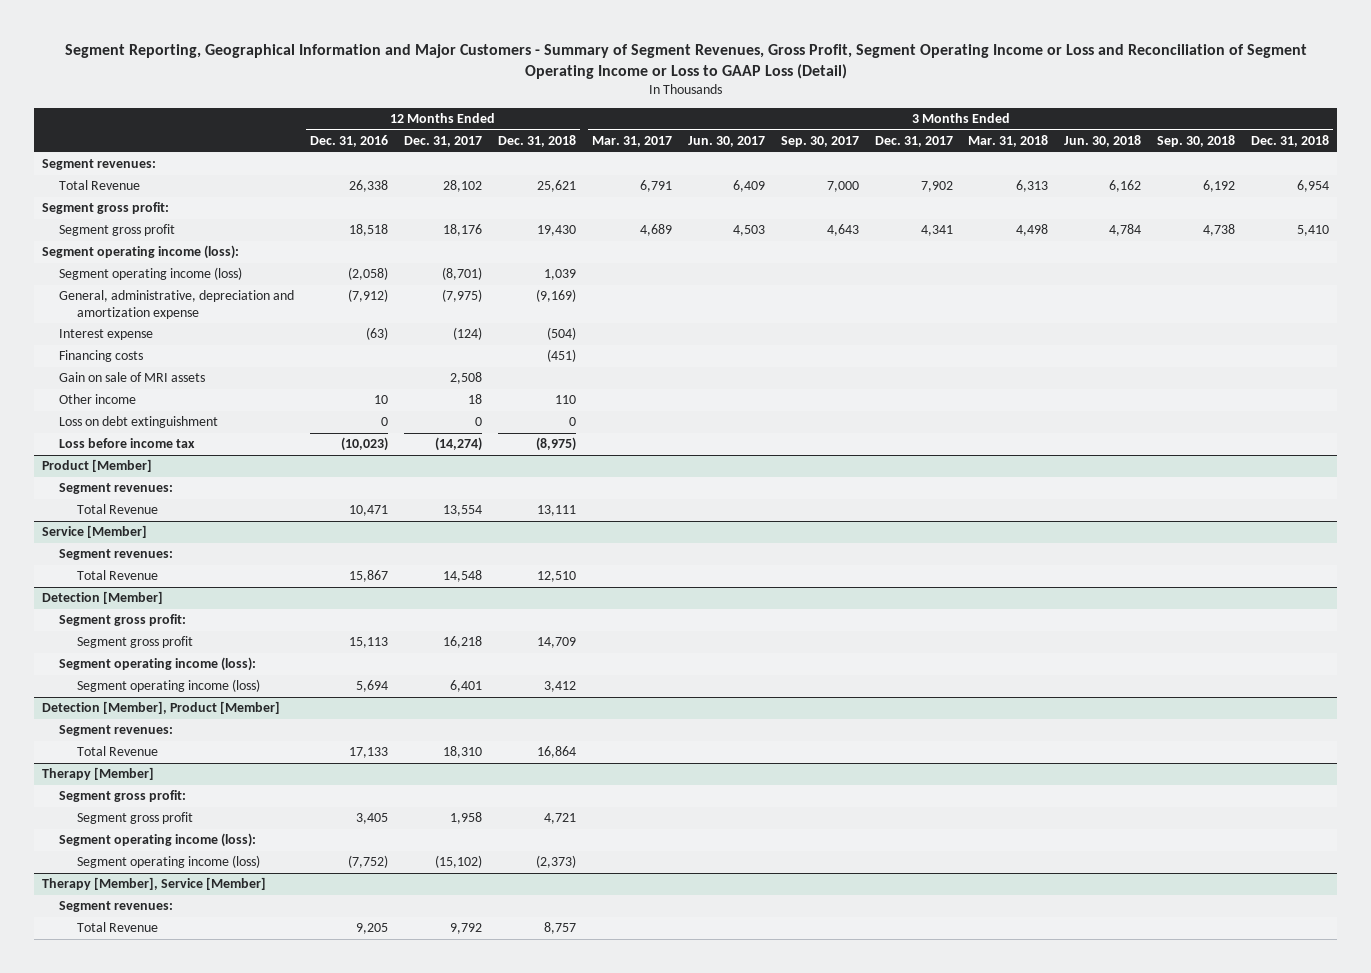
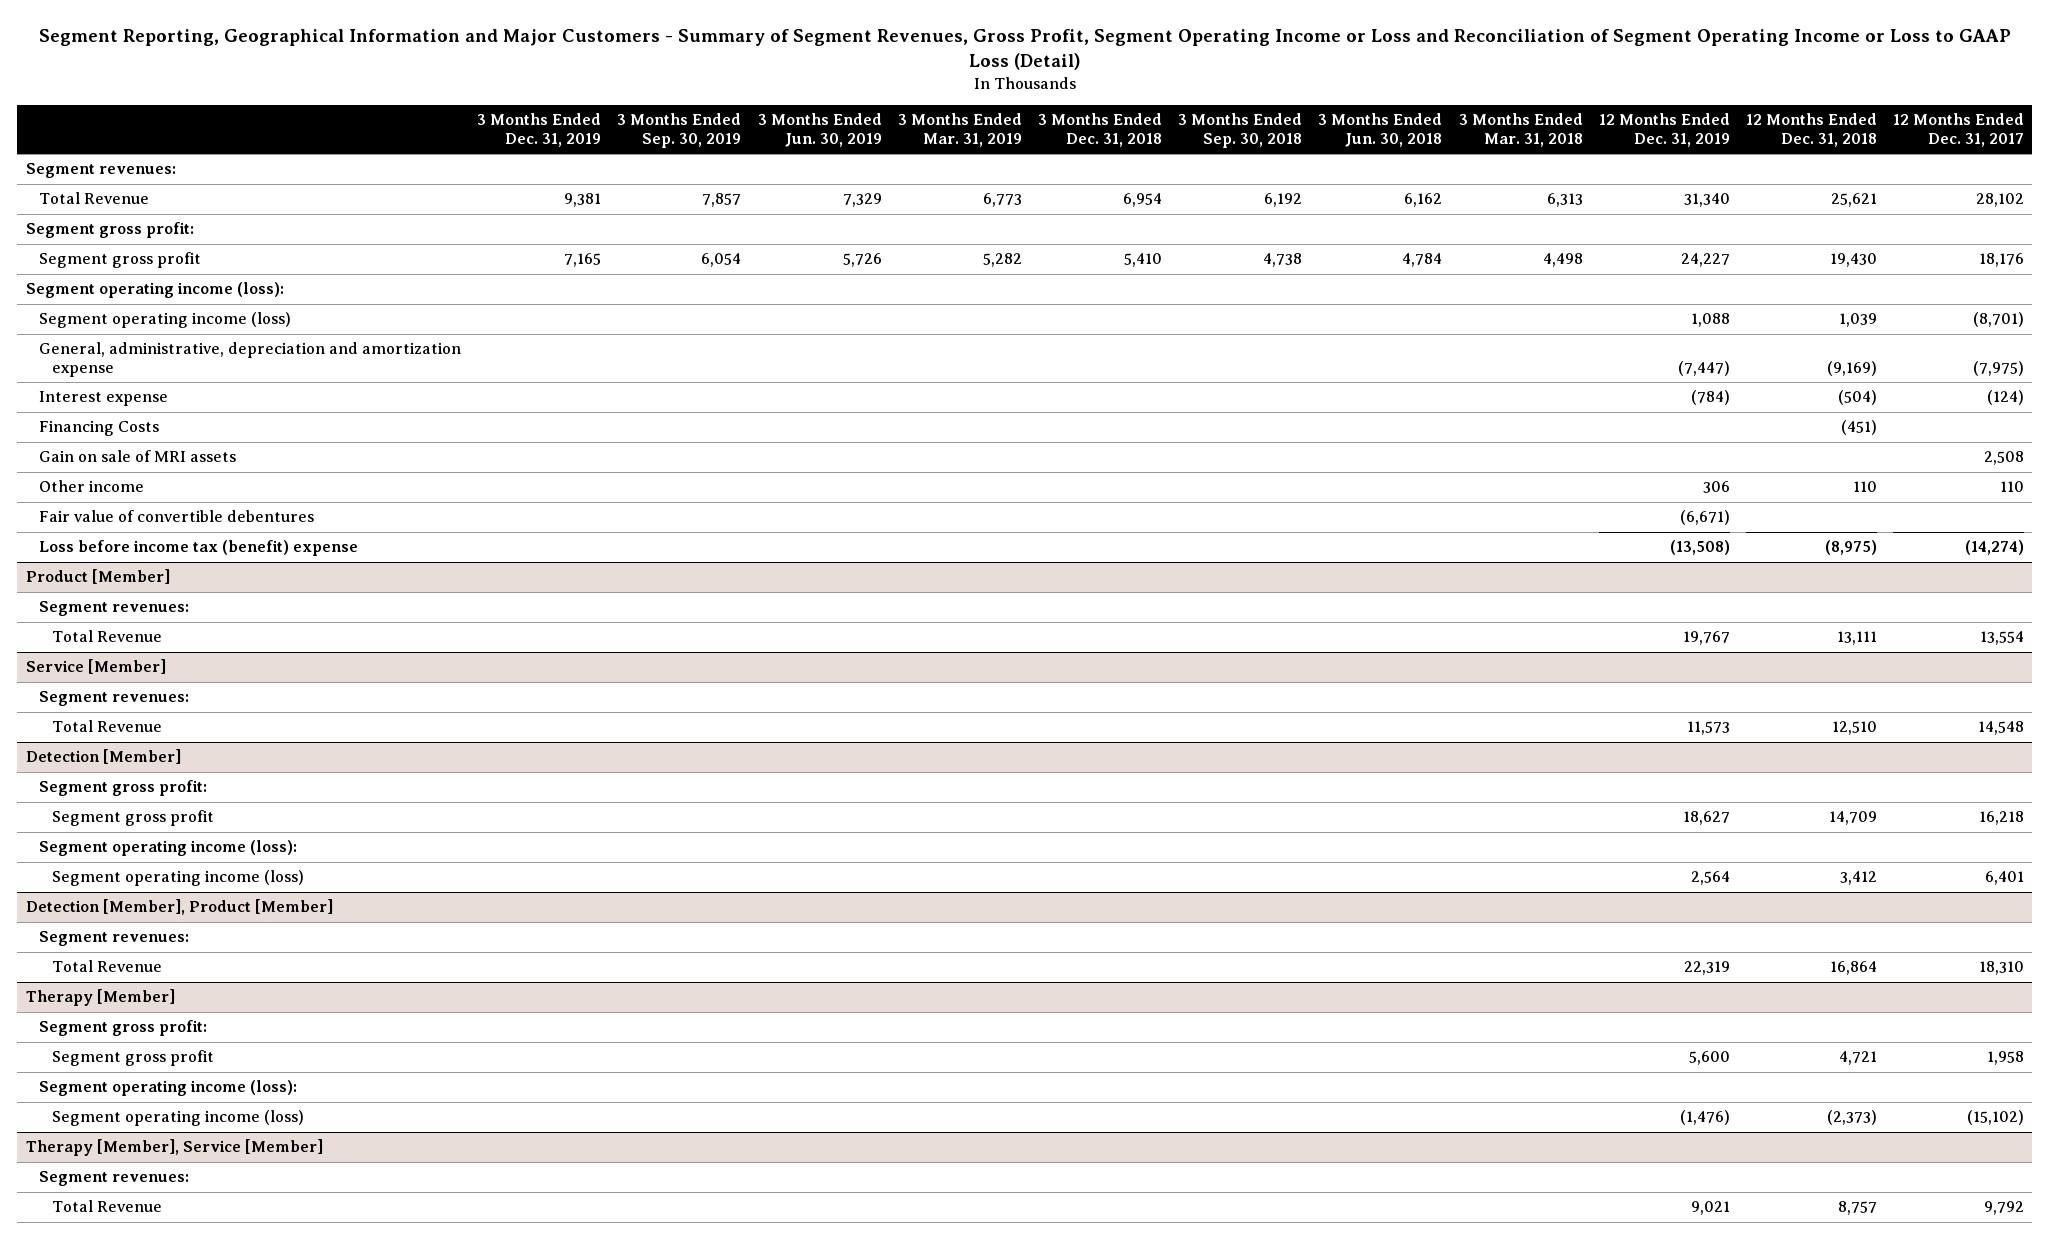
[310,135,389,148] Dec. 31, 2016 -> none
[591,136,672,148] Mar. 31, 2017 -> none
[687,136,765,148] Jun. 30, 2017 -> none
[780,136,859,148] Sep. 30, 2017 -> none
[874,136,953,148] Dec. 31, 2017 -> none
none -> [477,113,602,147] 3 Months Ended Dec. 31, 2019
none -> [617,113,742,148] 3 Months Ended Sep. 30, 2019
none -> [757,113,882,147] 3 Months Ended Jun. 30, 2019
none -> [897,113,1022,147] 3 Months Ended Mar. 31, 2019
none -> [1598,113,1730,147] 12 Months Ended Dec. 31, 2019
[59,350,144,363] Financing costs -> [38,420,159,437] Financing Costs
[59,416,219,429] Loss on debt extinguishment -> none
[468,394,483,405] 18 -> [2000,481,2025,493] 110
none -> [38,510,314,523] Fair value of convertible debentures
[59,438,196,449] Loss before income tax -> [38,540,358,557] Loss before income tax (benefit) expense

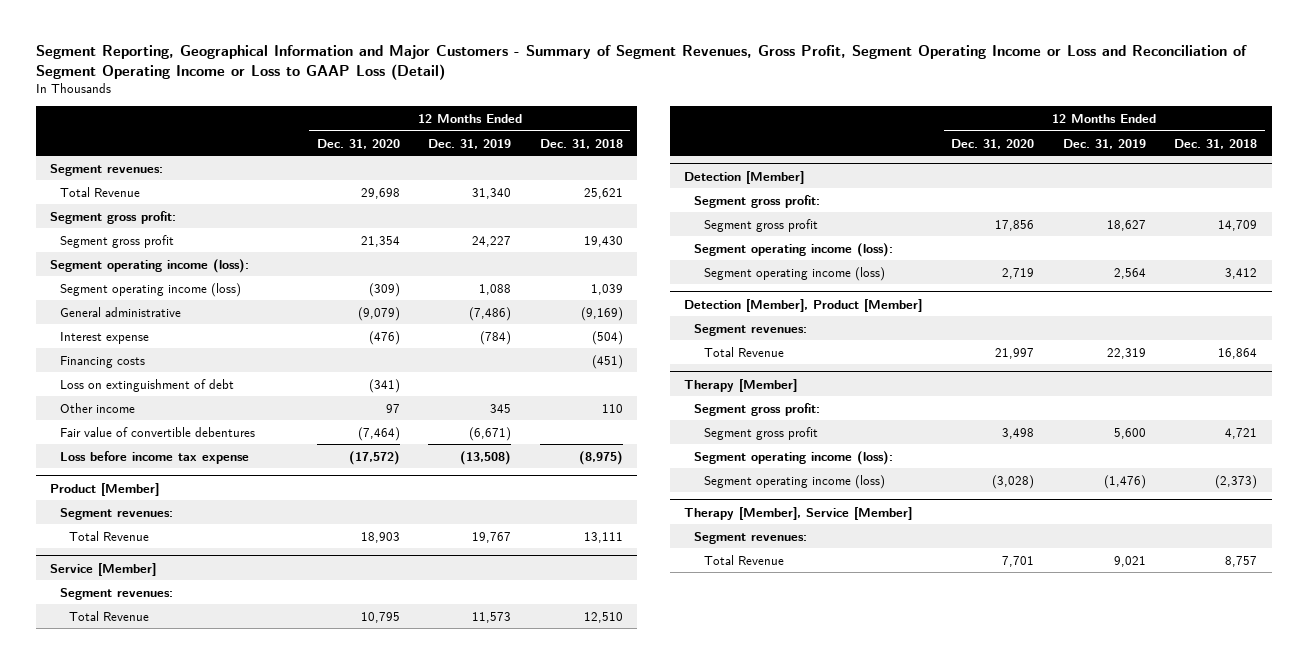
[477,113,602,147] 3 Months Ended Dec. 31, 2019 -> none
[617,113,742,148] 3 Months Ended Sep. 30, 2019 -> none
[757,113,882,147] 3 Months Ended Jun. 30, 2019 -> none
[897,113,1022,147] 3 Months Ended Mar. 31, 2019 -> none
[1037,113,1162,147] 3 Months Ended Dec. 31, 2018 -> none
[1178,113,1303,148] 3 Months Ended Sep. 30, 2018 -> none
[1318,113,1443,147] 3 Months Ended Jun. 30, 2018 -> none
[1458,113,1583,147] 3 Months Ended Mar. 31, 2018 -> none
[1893,113,2025,147] 12 Months Ended Dec. 31, 2017 -> none
none -> [316,138,400,149] Dec. 31, 2020
[38,342,461,377] General, administrative, depreciation and amortization expense -> [59,306,181,317] General administrative
[1677,360,1730,376] (7,447) -> [469,306,512,321] (7,486)
[38,450,236,463] Gain on sale of MRI assets -> none
[38,420,159,437] Financing Costs -> [59,355,145,368] Financing costs
none -> [59,378,234,392] Loss on extinguishment of debt
[1702,481,1730,494] 306 -> [490,403,512,413] 345
[38,540,358,557] Loss before income tax (benefit) expense -> [59,450,249,464] Loss before income tax expense

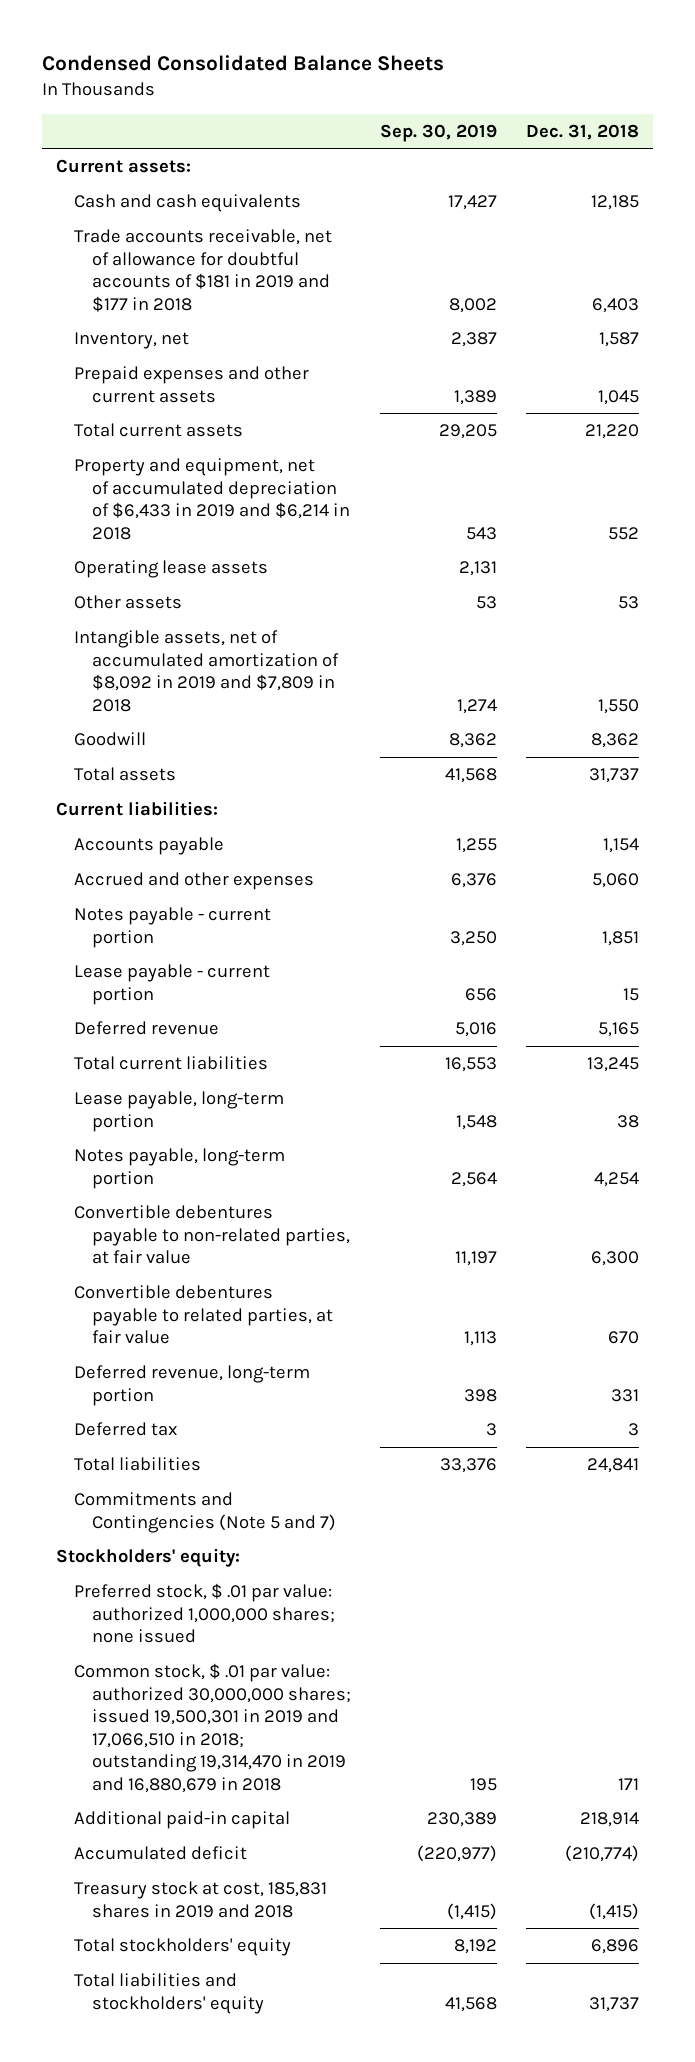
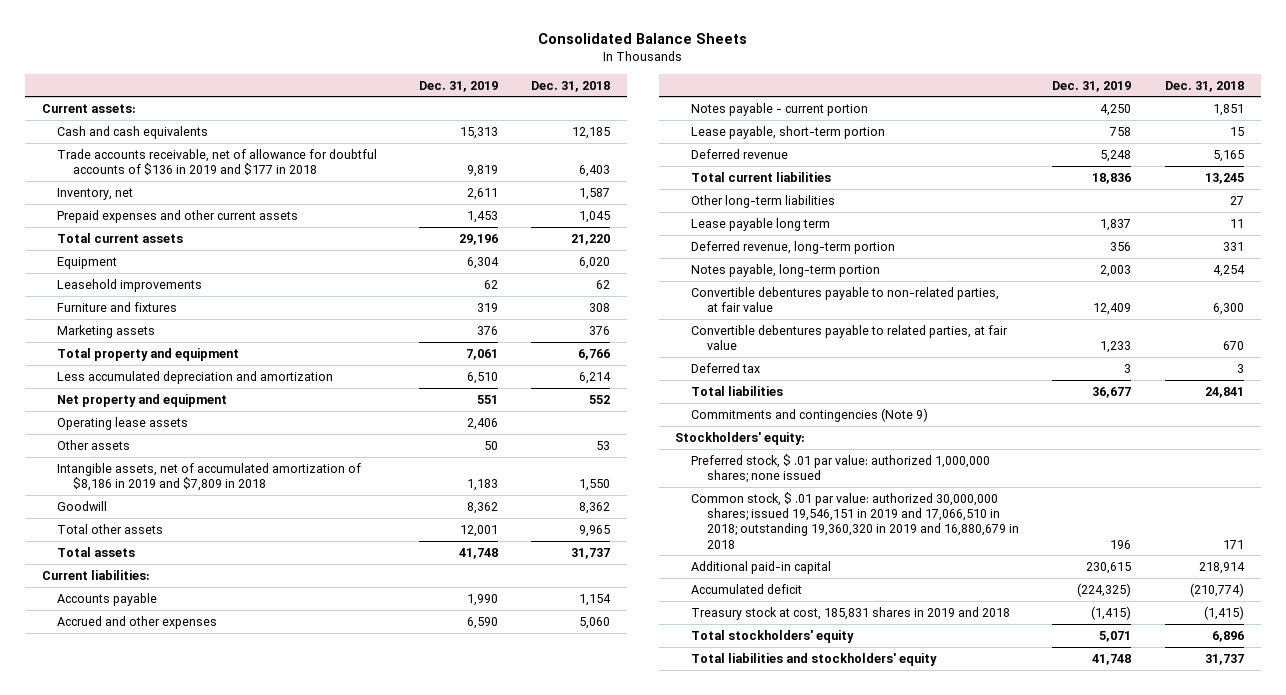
[41,55,444,72] Condensed Consolidated Balance Sheets -> [537,33,747,45] Consolidated Balance Sheets
[379,123,497,142] Sep. 30, 2019 -> none
none -> [418,80,498,92] Dec. 31, 2019
[74,229,333,312] Trade accounts receivable, net of allowance for doubtful accounts of $181 in 2019 and $177 in 2018 -> [57,148,378,176] Trade accounts receivable, net of allowance for doubtful accounts of $136 in 2019 and $177 in 2018
none -> [57,256,118,269] Equipment
none -> [57,278,203,292] Leasehold improvements
none -> [57,301,178,312] Furniture and fixtures
none -> [57,324,156,338] Marketing assets
none -> [57,347,240,361] Total property and equipment
none -> [57,370,334,384] Less accumulated depreciation and amortization
[74,458,351,540] Property and equipment, net of accumulated depreciation of $6,433 in 2019 and $6,214 in 2018 -> [57,393,228,407] Net property and equipment
[74,630,340,712] Intangible assets, net of accumulated amortization of $8,092 in 2019 and $7,809 in 2018 -> [57,462,362,492] Intangible assets, net of accumulated amortization of $8,186 in 2019 and $7,809 in 2018
none -> [57,523,164,534] Total other assets
[74,964,271,1005] Lease payable - current portion -> [691,125,886,139] Lease payable, short-term portion
none -> [691,194,836,208] Other long-term liabilities
[74,1091,285,1132] Lease payable, long-term portion -> [691,217,831,231] Lease payable long term
[616,1114,639,1128] 38 -> [1230,218,1245,228] 11
[74,1365,311,1406] Deferred revenue, long-term portion -> [691,240,896,254] Deferred revenue, long-term portion
[74,1492,337,1533] Commitments and Contingencies (Note 5 and 7) -> [691,407,929,422] Commitments and contingencies (Note 9)
[74,1663,352,1793] Common stock, $ .01 par value: authorized 30,000,000 shares; issued 19,500,301 in 2019 and 17,066,510 in 2018; outstanding 19,314,470 in 2019 and 16,880,679 in 2018 -> [691,491,1019,549] Common stock, $ .01 par value: authorized 30,000,000 shares; issued 19,546,151 in 2019 and 17,066,510 in 2018; outstanding 19,360,320 in 2019 and 16,880,679 in 2018

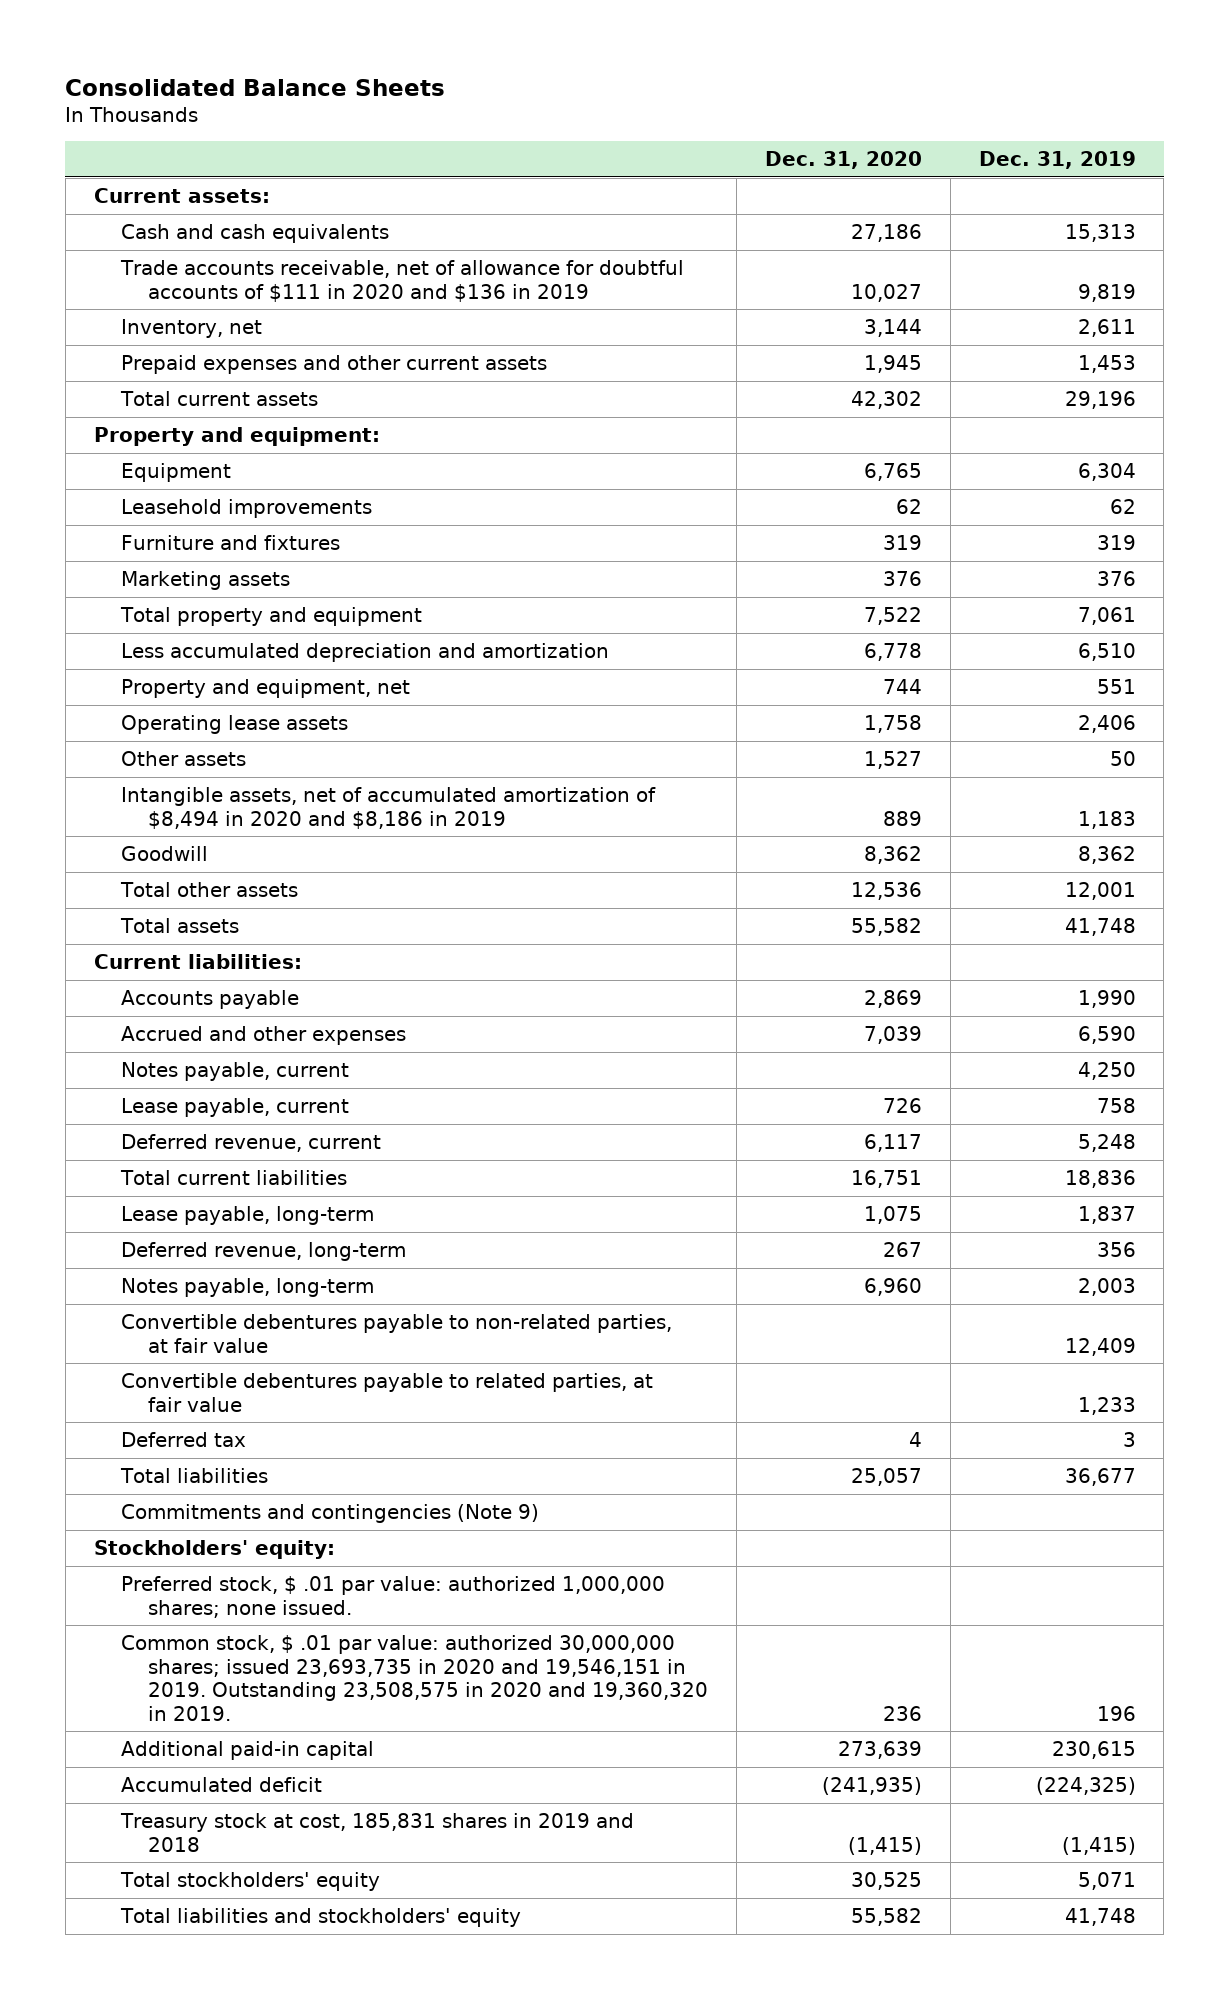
[531,80,611,92] Dec. 31, 2018 -> none
none -> [764,151,922,170] Dec. 31, 2020
[57,148,378,176] Trade accounts receivable, net of allowance for doubtful accounts of $136 in 2019 and $177 in 2018 -> [119,259,684,302] Trade accounts receivable, net of allowance for doubtful accounts of $111 in 2020 and $136 in 2019
none -> [93,426,380,446] Property and equipment:
[57,393,228,407] Net property and equipment -> [120,678,410,698] Property and equipment, net
[57,462,362,492] Intangible assets, net of accumulated amortization of $8,186 in 2019 and $7,809 in 2018 -> [120,786,656,829] Intangible assets, net of accumulated amortization of $8,494 in 2020 and $8,186 in 2019
[691,102,869,116] Notes payable - current portion -> [120,1061,349,1081] Notes payable, current
[691,125,886,139] Lease payable, short-term portion -> [120,1097,349,1117] Lease payable, current
[691,148,789,159] Deferred revenue -> [120,1133,381,1152] Deferred revenue, current
[691,194,836,208] Other long-term liabilities -> none
[691,217,831,231] Lease payable long term -> [120,1205,374,1225] Lease payable, long-term
[691,240,896,254] Deferred revenue, long-term portion -> [120,1241,406,1261] Deferred revenue, long-term
[691,263,881,277] Notes payable, long-term portion -> [120,1277,374,1297] Notes payable, long-term
[691,453,991,484] Preferred stock, $ .01 par value: authorized 1,000,000 shares; none issued -> [120,1575,665,1618] Preferred stock, $ .01 par value: authorized 1,000,000 shares; none issued.
[691,491,1019,549] Common stock, $ .01 par value: authorized 30,000,000 shares; issued 19,546,151 in 2019 and 17,066,510 in 2018; outstanding 19,360,320 in 2019 and 16,880,679 in 2018 -> [120,1634,709,1721] Common stock, $ .01 par value: authorized 30,000,000 shares; issued 23,693,735 in 2020 and 19,546,151 in 2019. Outstanding 23,508,575 in 2020 and 19,360,320 in 2019.

